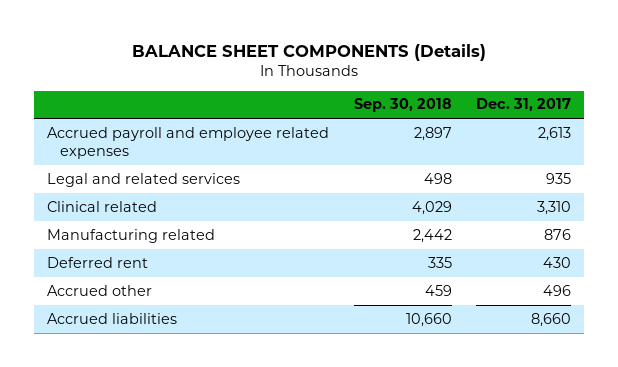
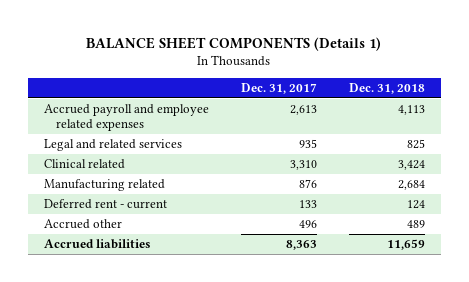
[132,43,487,61] BALANCE SHEET COMPONENTS (Details) -> [86,36,382,51] BALANCE SHEET COMPONENTS (Details 1)
[353,98,452,113] Sep. 30, 2018 -> none
none -> [349,82,426,94] Dec. 31, 2018
[46,256,148,268] Deferred rent -> [43,199,167,210] Deferred rent - current
[543,256,572,268] 430 -> [298,200,317,209] 133
[531,312,572,327] 8,660 -> [285,240,317,251] 8,363

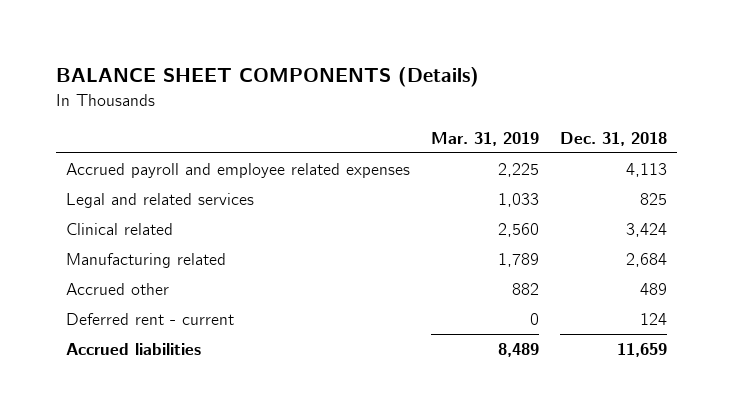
[86,36,382,51] BALANCE SHEET COMPONENTS (Details 1) -> [55,67,479,88] BALANCE SHEET COMPONENTS (Details)
[240,82,317,94] Dec. 31, 2017 -> none
none -> [430,131,539,146] Mar. 31, 2019
[43,199,167,210] Deferred rent - current -> [66,313,235,326] Deferred rent - current

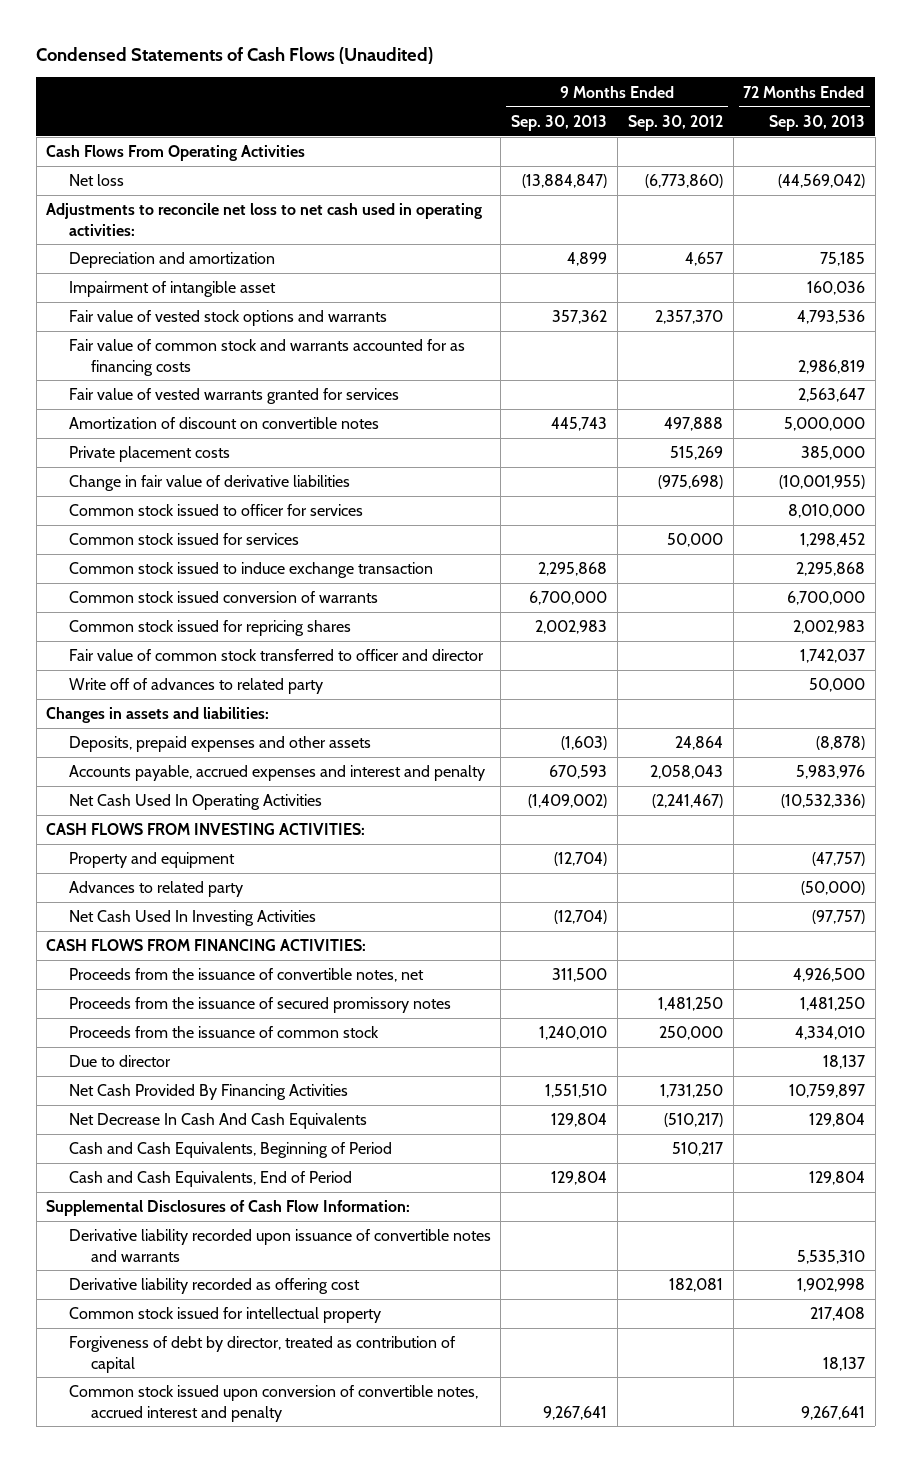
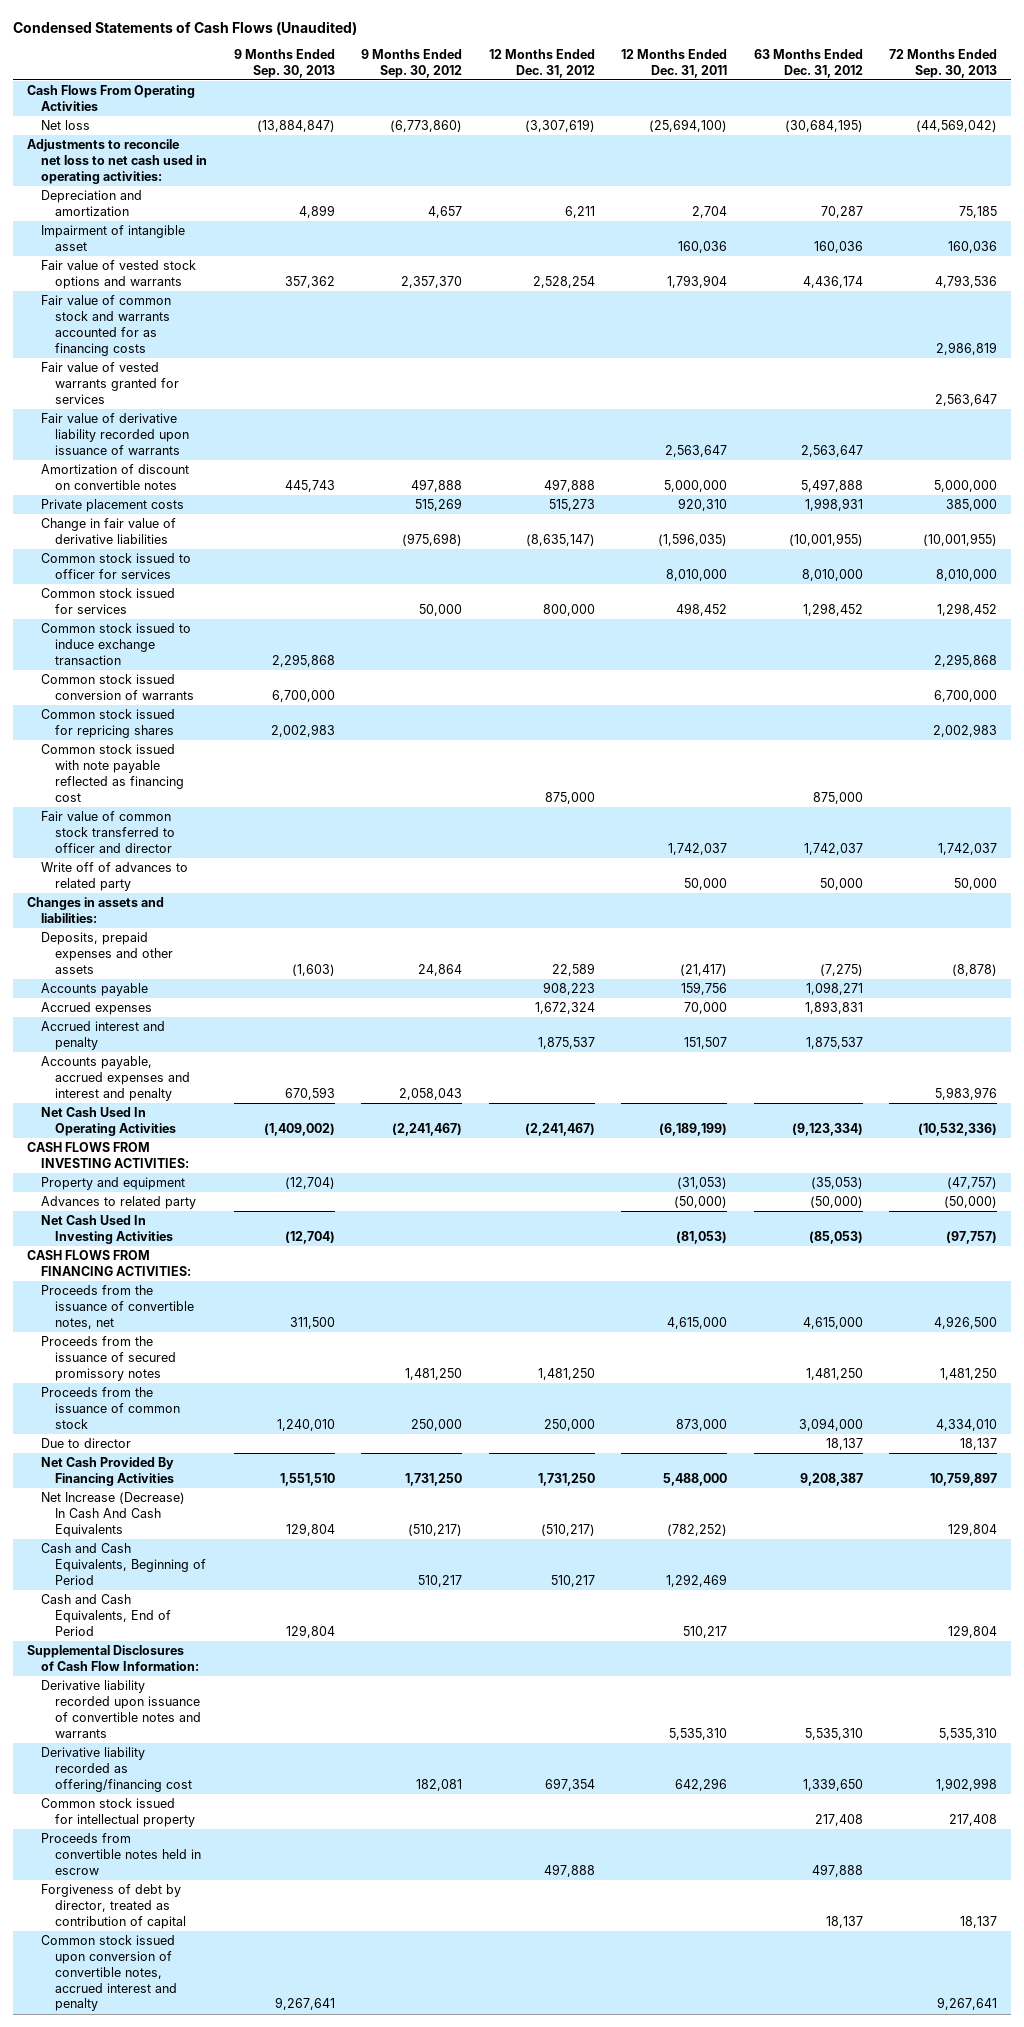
none -> [488,49,595,78] 12 Months Ended Dec. 31, 2012
none -> [621,49,728,78] 12 Months Ended Dec. 31, 2011
none -> [753,49,863,78] 63 Months Ended Dec. 31, 2012
none -> [40,413,190,455] Fair value of derivative liability recorded upon issuance of warrants
none -> [40,744,185,802] Common stock issued with note payable reflected as financing cost
none -> [40,983,148,997] Accounts payable
none -> [40,1002,152,1016] Accrued expenses
none -> [40,1021,165,1050] Accrued interest and penalty
[68,1113,367,1130] Net Decrease In Cash And Cash Equivalents -> [40,1492,185,1537] Net Increase (Decrease) In Cash And Cash Equivalents
[68,1278,360,1295] Derivative liability recorded as offering cost -> [40,1747,193,1792] Derivative liability recorded as offering/financing cost
none -> [40,1833,202,1875] Proceeds from convertible notes held in escrow

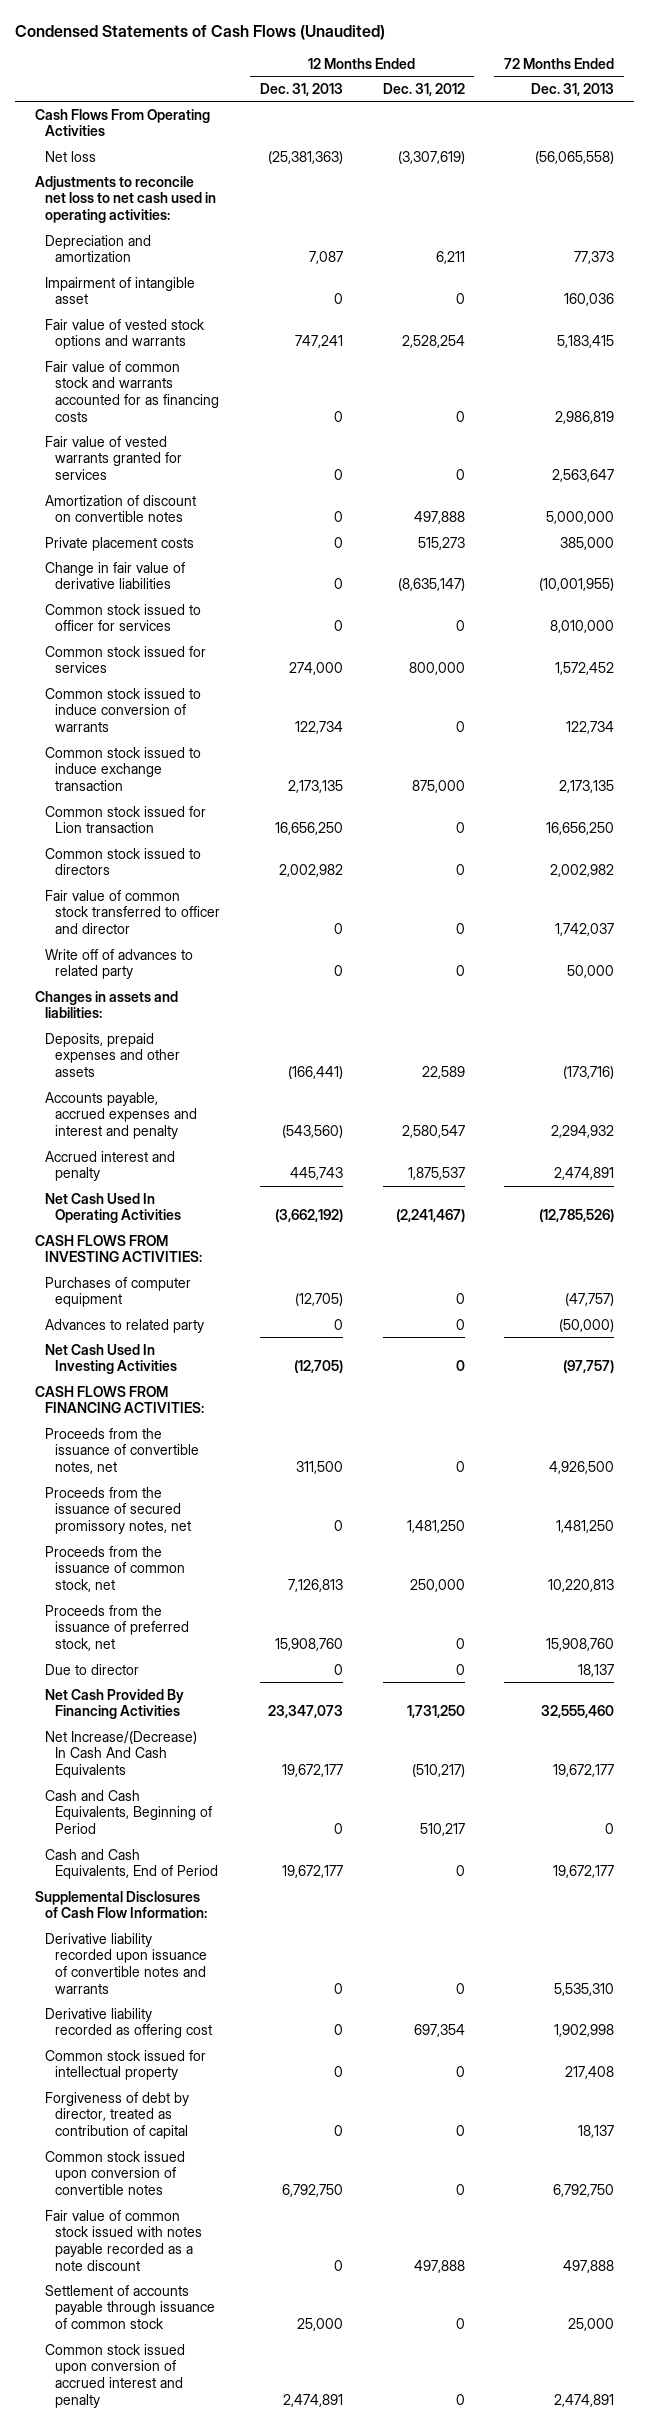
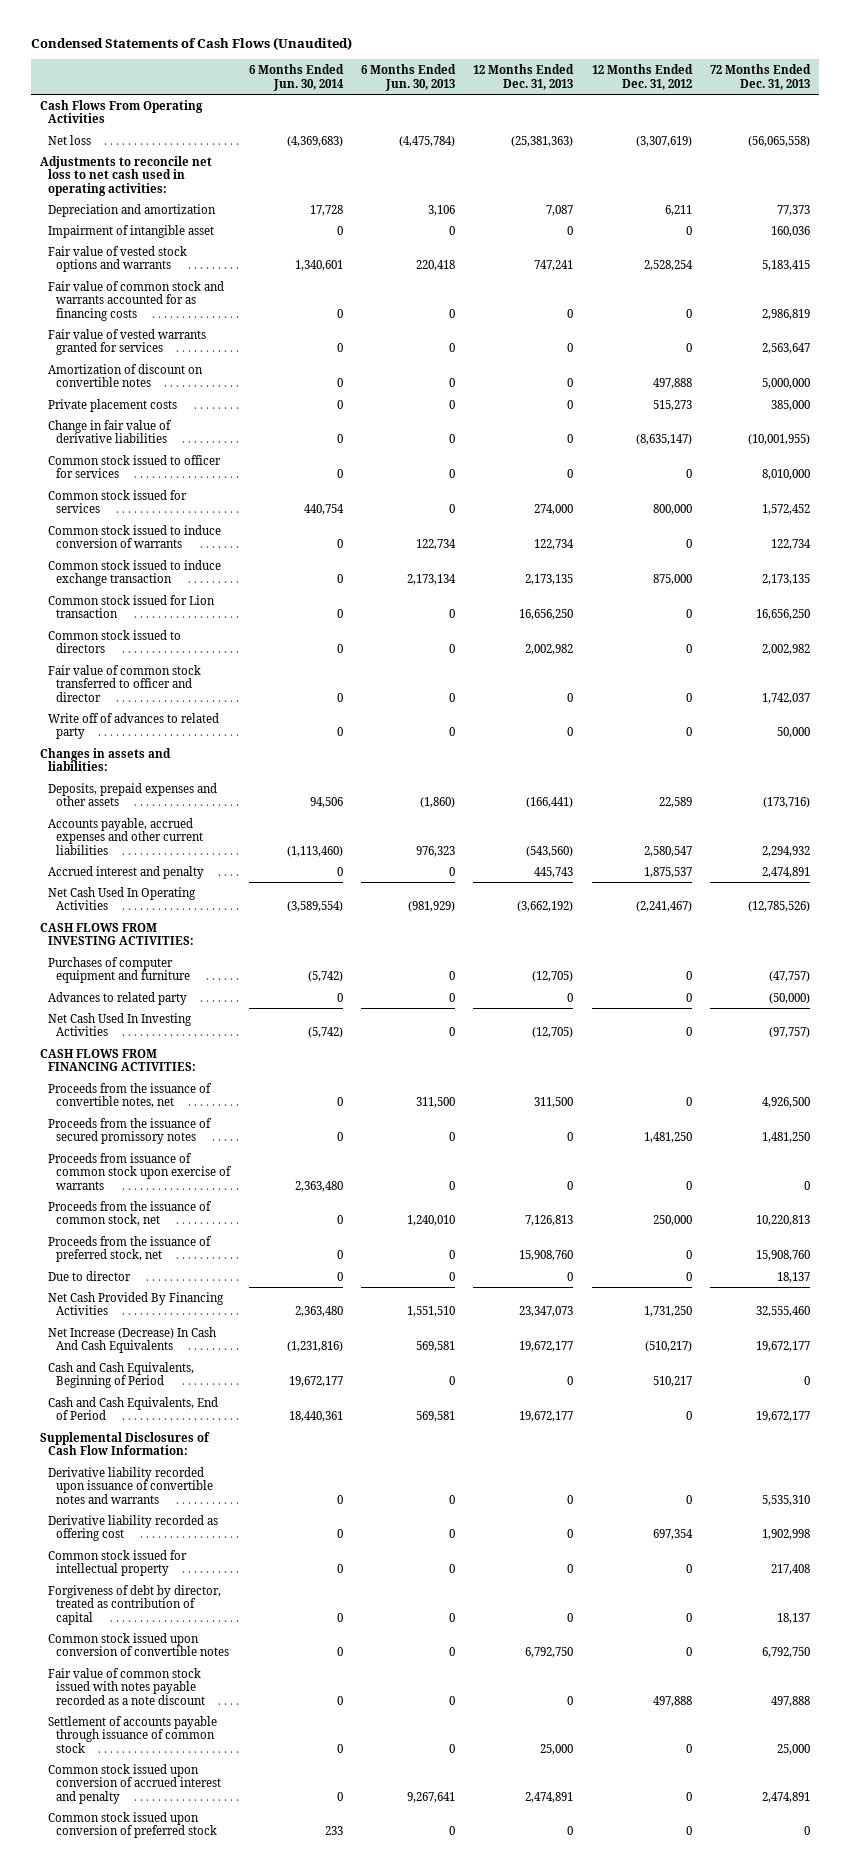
none -> [248,63,344,91] 6 Months Ended Jun. 30, 2014
none -> [361,63,457,91] 6 Months Ended Jun. 30, 2013
[45,1091,198,1140] Accounts payable, accrued expenses and interest and penalty -> [48,817,204,855] Accounts payable, accrued expenses and other current liabilities
[45,1276,192,1308] Purchases of computer equipment -> [48,956,191,984] Purchases of computer equipment and furniture
[45,1486,192,1535] Proceeds from the issuance of secured promissory notes, net -> [48,1117,213,1145] Proceeds from the issuance of secured promissory notes
none -> [48,1152,233,1190] Proceeds from issuance of common stock upon exercise of warrants
[45,1730,198,1779] Net Increase/(Decrease) In Cash And Cash Equivalents -> [48,1326,217,1354] Net Increase (Decrease) In Cash And Cash Equivalents
none -> [48,1811,218,1839] Common stock issued upon conversion of preferred stock

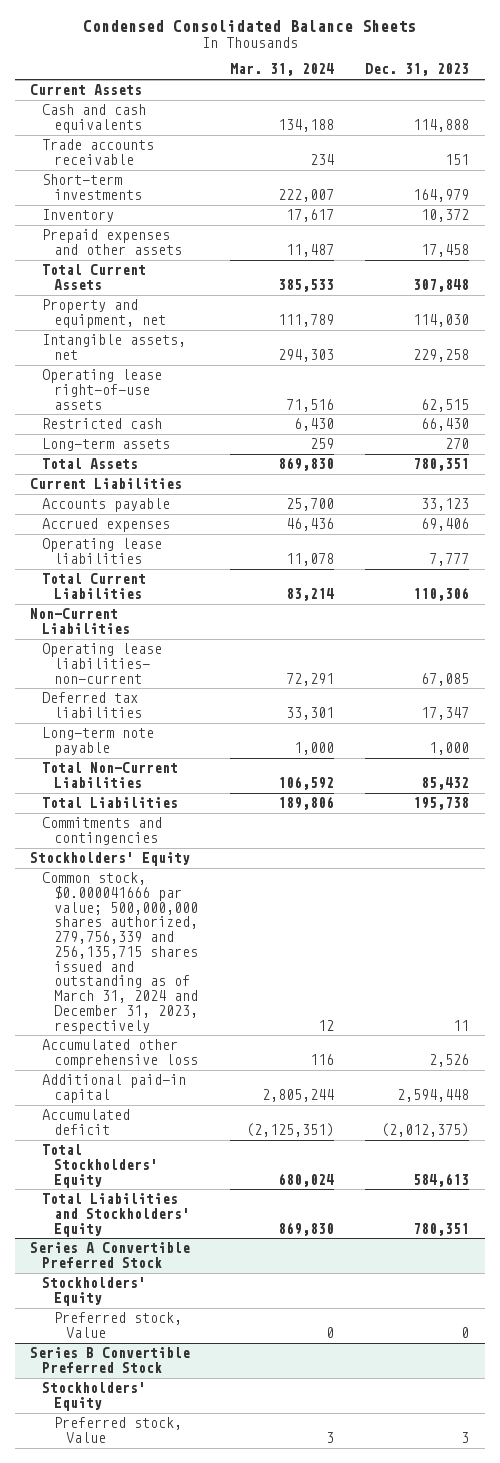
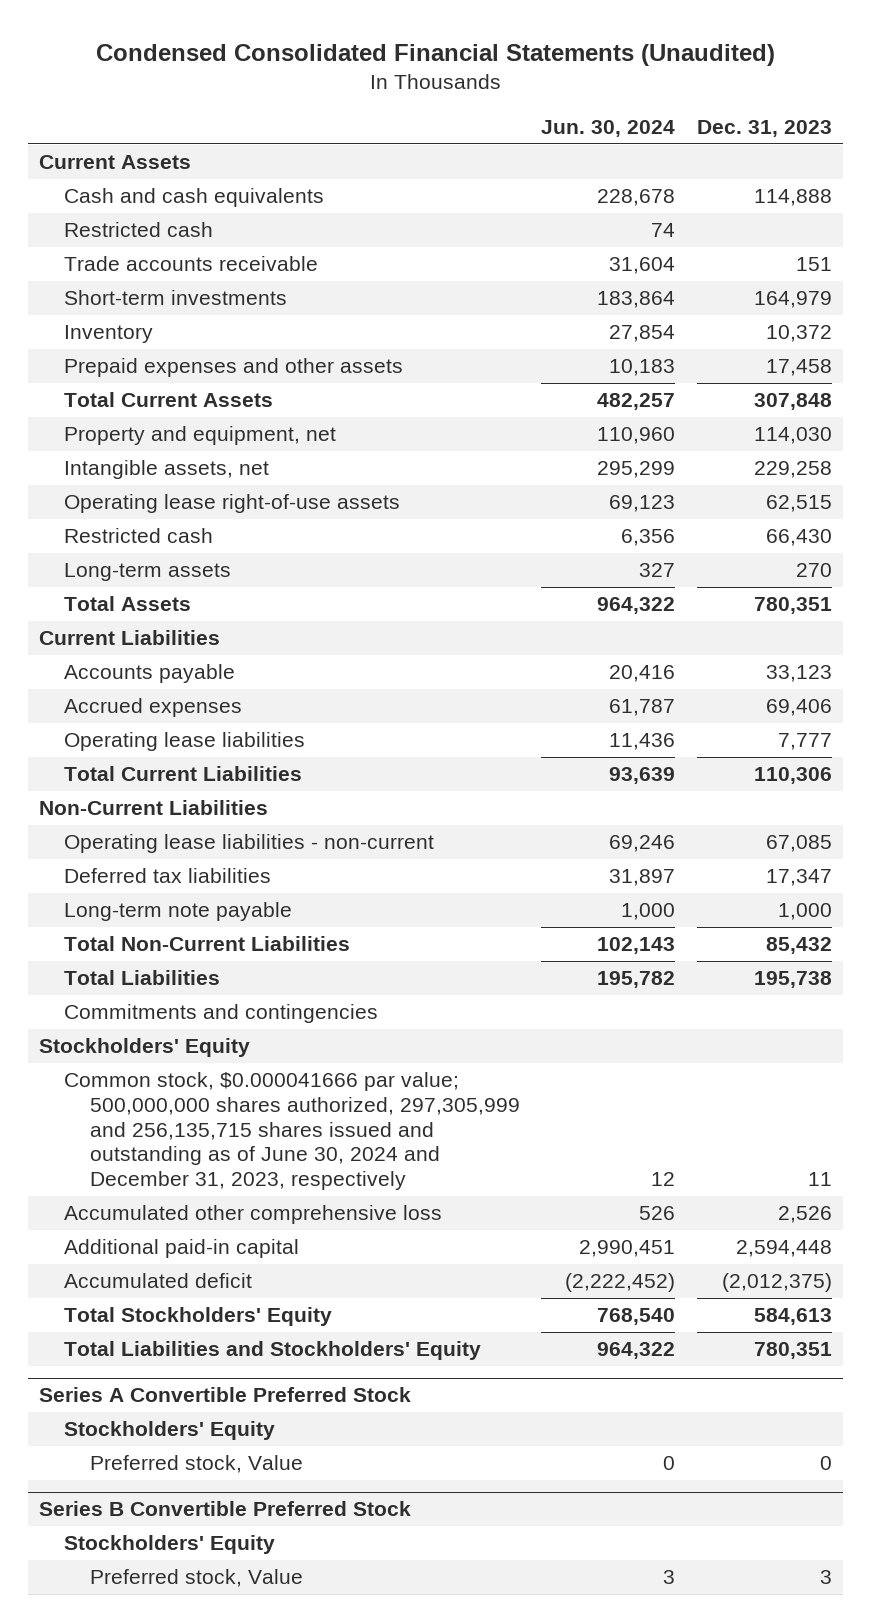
[82,20,416,33] Condensed Consolidated Balance Sheets -> [95,43,775,66] Condensed Consolidated Financial Statements (Unaudited)
[229,63,334,77] Mar. 31, 2024 -> none
none -> [541,119,676,137] Jun. 30, 2024
none -> [64,222,214,238] Restricted cash
[42,643,163,684] Operating lease liabilities- non-current -> [64,834,435,854] Operating lease liabilities - non-current
[42,872,199,1034] Common stock, $0.000041666 par value; 500,000,000 shares authorized, 279,756,339 and 256,135,715 shares issued and outstanding as of March 31, 2024 and December 31, 2023, respectively -> [64,1072,520,1191] Common stock, $0.000041666 par value; 500,000,000 shares authorized, 297,305,999 and 256,135,715 shares issued and outstanding as of June 30, 2024 and December 31, 2023, respectively

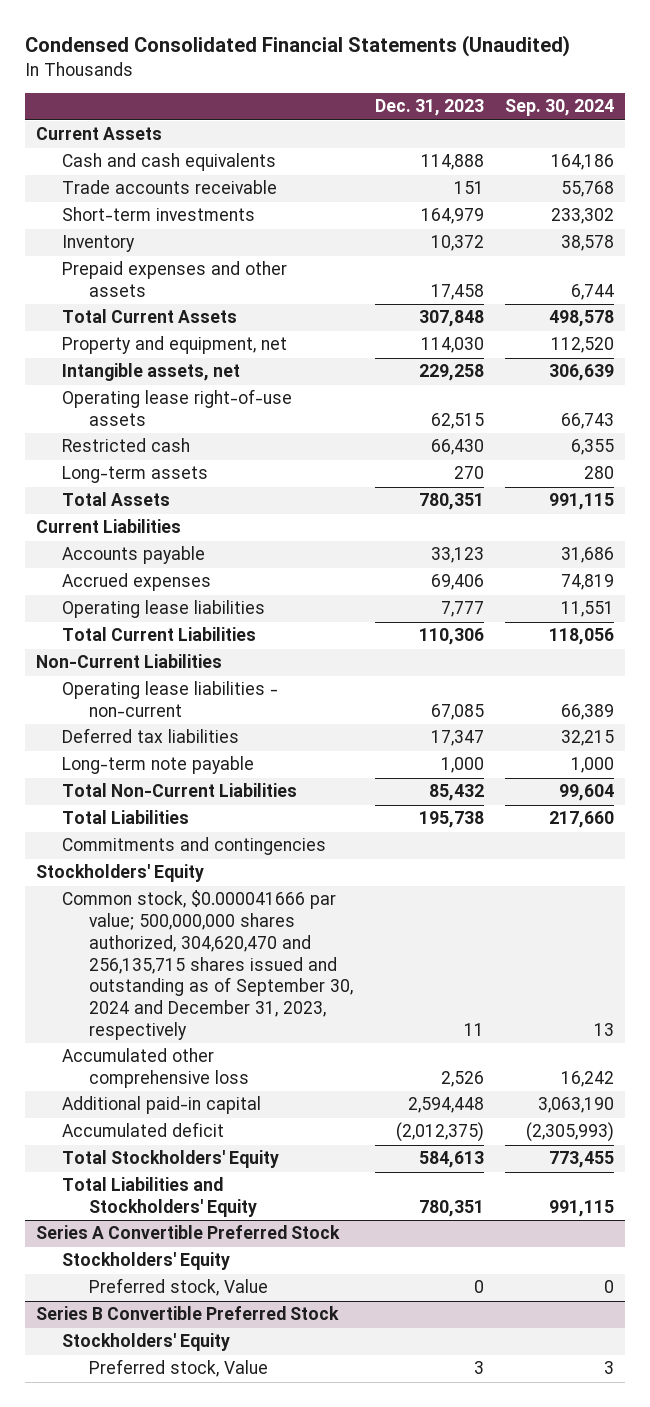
[541,119,676,137] Jun. 30, 2024 -> none
none -> [504,99,614,117] Sep. 30, 2024
[64,222,214,238] Restricted cash -> none
[64,1072,520,1191] Common stock, $0.000041666 par value; 500,000,000 shares authorized, 297,305,999 and 256,135,715 shares issued and outstanding as of June 30, 2024 and December 31, 2023, respectively -> [62,890,354,1040] Common stock, $0.000041666 par value; 500,000,000 shares authorized, 304,620,470 and 256,135,715 shares issued and outstanding as of September 30, 2024 and December 31, 2023, respectively

